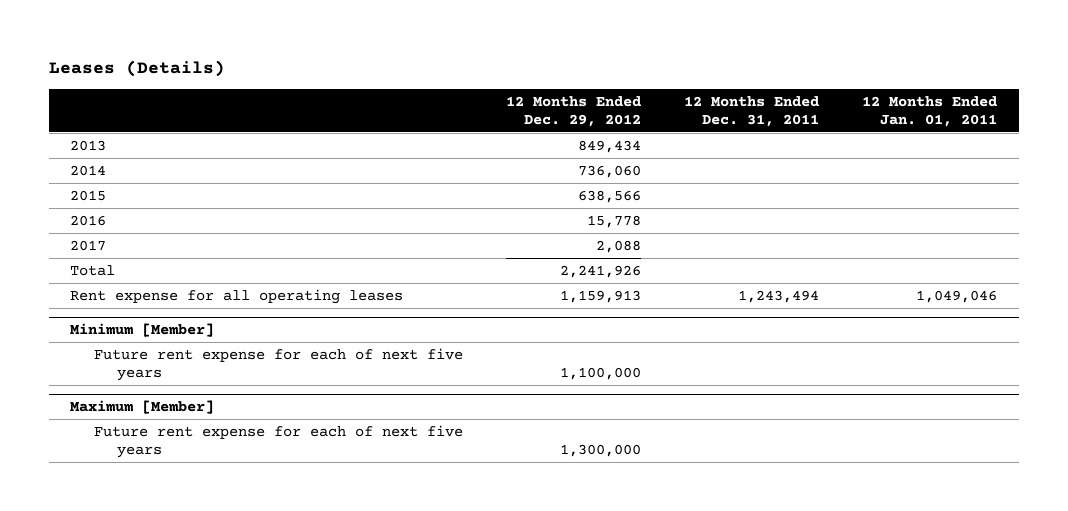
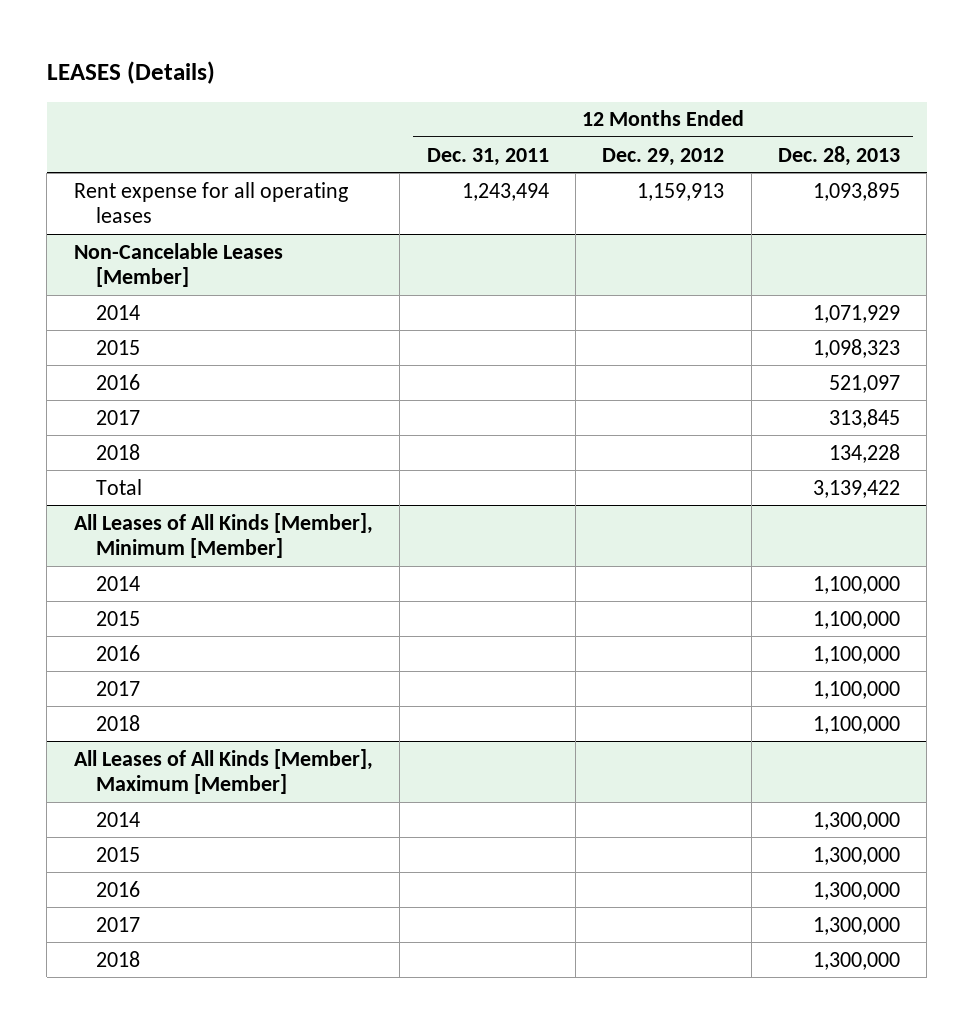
[48,60,225,78] Leases (Details) -> [46,61,215,85] LEASES (Details)
[862,95,998,128] 12 Months Ended Jan. 01, 2011 -> none
none -> [777,145,900,166] Dec. 28, 2013
[70,139,107,151] 2013 -> none
[70,164,107,176] 2014 -> none
[70,189,107,201] 2015 -> none
[70,214,107,226] 2016 -> none
[70,239,107,251] 2017 -> none
[70,264,116,276] Total -> none
[93,347,463,382] Future rent expense for each of next five years -> none
[93,424,463,459] Future rent expense for each of next five years -> none
none -> [73,242,283,288] Non-Cancelable Leases [Member]
none -> [96,304,141,320] 2014
none -> [96,339,141,355] 2015
none -> [96,373,141,390] 2016
none -> [96,409,141,425] 2017
none -> [96,443,141,460] 2018
none -> [96,478,143,495] Total
[70,323,215,338] Minimum [Member] -> [73,512,373,559] All Leases of All Kinds [Member], Minimum [Member]
none -> [96,575,141,591] 2014
none -> [96,610,141,626] 2015
none -> [96,644,141,661] 2016
none -> [96,680,141,696] 2017
none -> [96,714,141,731] 2018
[70,400,215,415] Maximum [Member] -> [73,748,373,795] All Leases of All Kinds [Member], Maximum [Member]
none -> [96,811,141,827] 2014
none -> [96,846,141,862] 2015
none -> [96,880,141,897] 2016
none -> [96,916,141,932] 2017
none -> [96,950,141,967] 2018

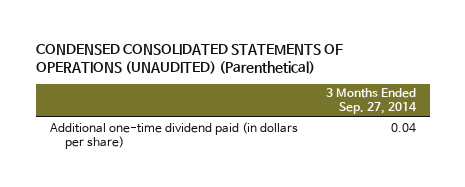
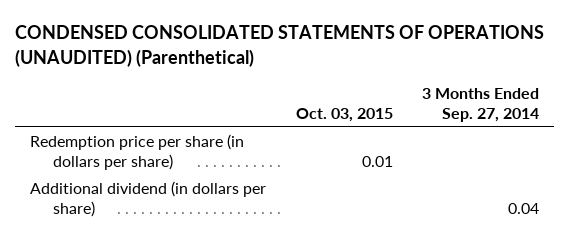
none -> [295,107,393,122] Oct. 03, 2015
none -> [29,134,244,171] Redemption price per share (in dollars per share)
[49,121,298,149] Additional one-time dividend paid (in dollars per share) -> [29,181,266,218] Additional dividend (in dollars per share)

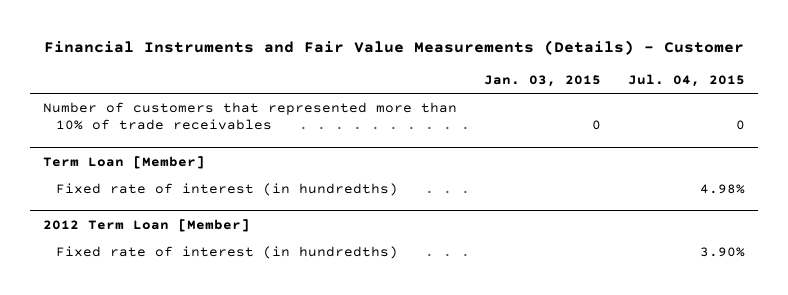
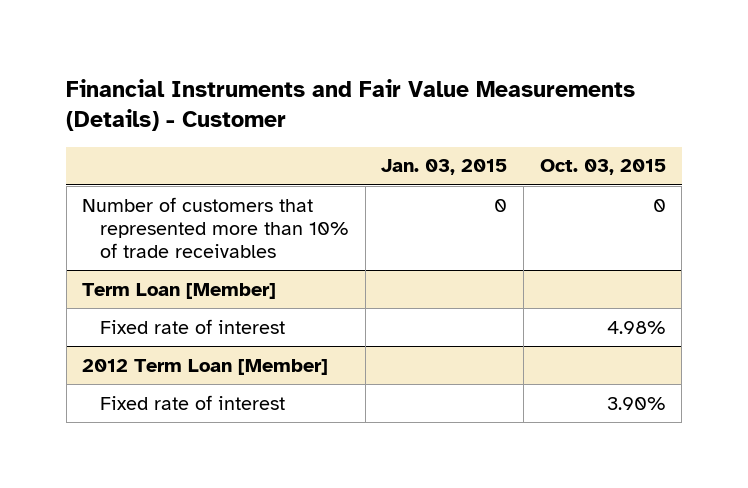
[627,73,745,87] Jul. 04, 2015 -> none
none -> [539,159,666,176] Oct. 03, 2015
[55,182,398,196] Fixed rate of interest (in hundredths) -> [100,318,286,334] Fixed rate of interest
[55,245,398,259] Fixed rate of interest (in hundredths) -> [100,394,286,410] Fixed rate of interest

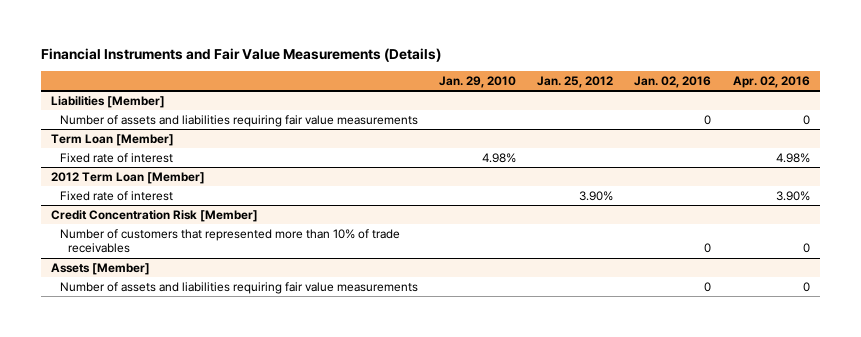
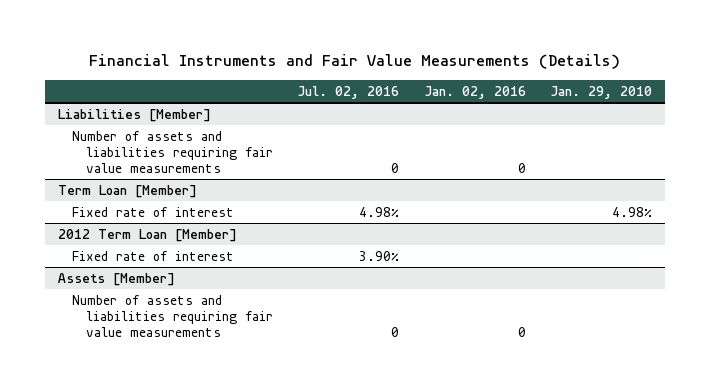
[537,76,614,89] Jan. 25, 2012 -> none
[732,76,810,89] Apr. 02, 2016 -> none
none -> [298,85,400,99] Jul. 02, 2016
[51,209,259,222] Credit Concentration Risk [Member] -> none
[59,228,400,254] Number of customers that represented more than 10% of trade receivables -> none

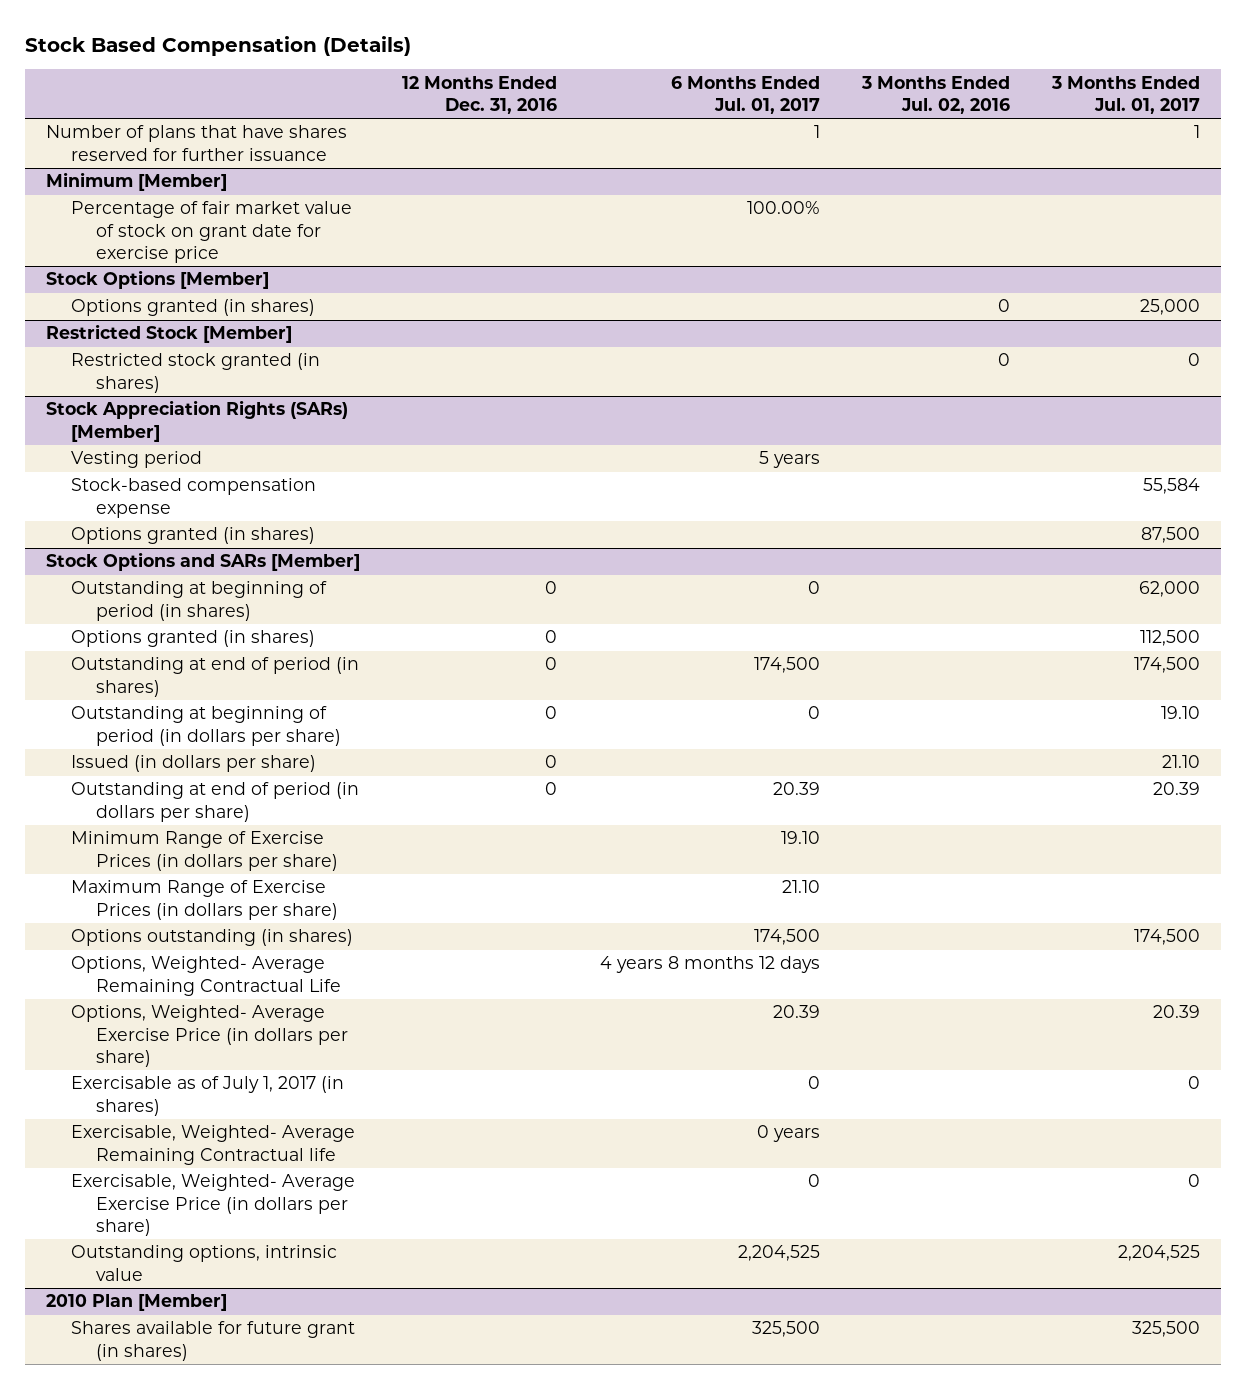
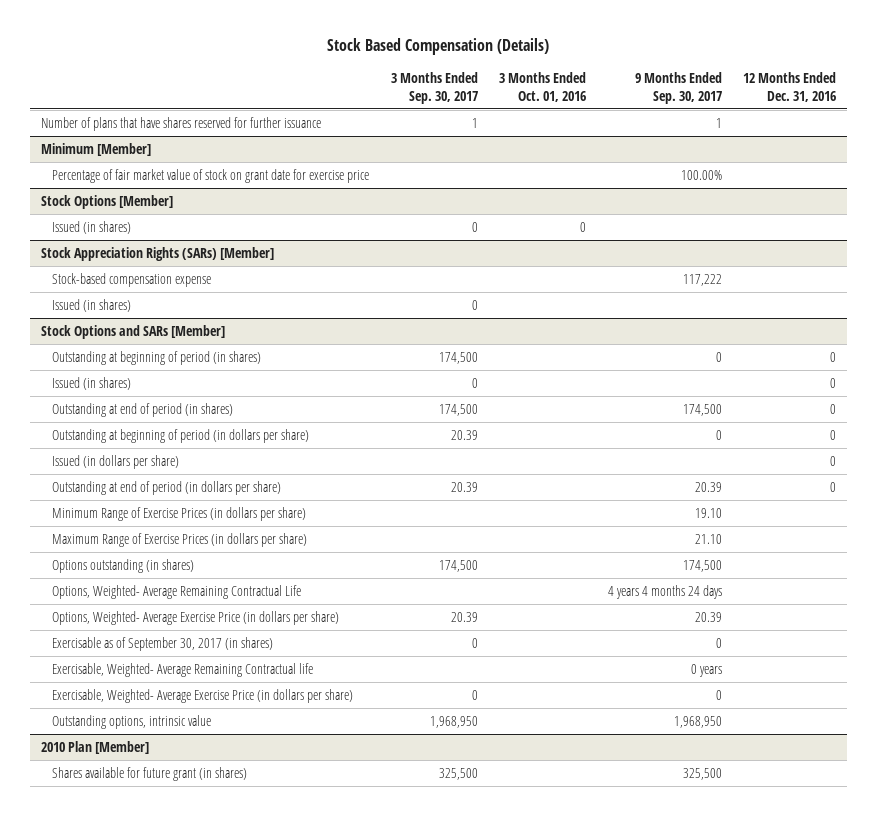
[670,75,820,115] 6 Months Ended Jul. 01, 2017 -> none
[860,75,1010,115] 3 Months Ended Jul. 02, 2016 -> none
[1050,75,1200,115] 3 Months Ended Jul. 01, 2017 -> none
none -> [390,72,478,104] 3 Months Ended Sep. 30, 2017
none -> [499,72,587,102] 3 Months Ended Oct. 01, 2016
none -> [634,72,722,104] 9 Months Ended Sep. 30, 2017
[46,324,293,344] Restricted Stock [Member] -> none
[71,353,321,393] Restricted stock granted (in shares) -> none
[71,299,316,317] Options granted (in shares) -> [52,220,132,234] Issued (in shares)
[71,451,203,469] Vesting period -> none
[71,527,316,545] Options granted (in shares) -> [52,298,132,312] Issued (in shares)
[71,630,316,648] Options granted (in shares) -> [52,376,132,390] Issued (in shares)
[71,1076,345,1116] Exercisable as of July 1, 2017 (in shares) -> [52,636,274,651] Exercisable as of September 30, 2017 (in shares)

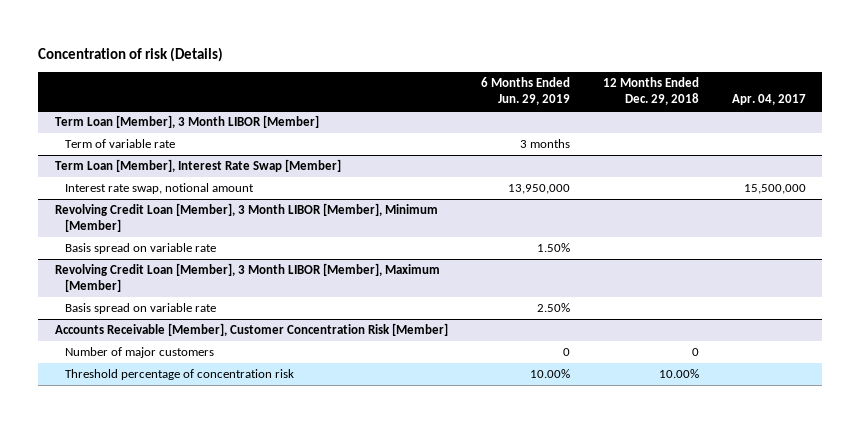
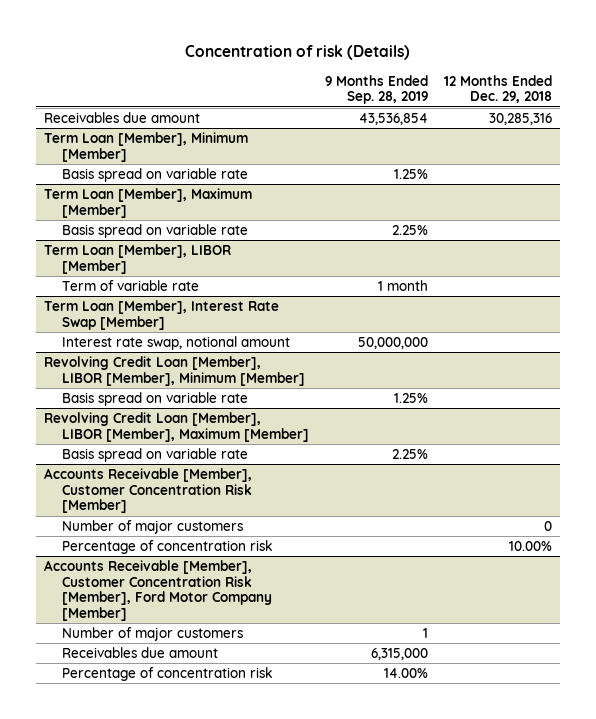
[480,77,570,106] 6 Months Ended Jun. 29, 2019 -> none
[731,94,806,106] Apr. 04, 2017 -> none
none -> [324,74,428,105] 9 Months Ended Sep. 28, 2019
none -> [44,111,201,123] Receivables due amount
none -> [44,131,249,162] Term Loan [Member], Minimum [Member]
none -> [61,167,248,182] Basis spread on variable rate
none -> [44,187,253,218] Term Loan [Member], Maximum [Member]
none -> [61,223,248,238] Basis spread on variable rate
[54,115,319,129] Term Loan [Member], 3 Month LIBOR [Member] -> [44,243,232,274] Term Loan [Member], LIBOR [Member]
[54,203,438,233] Revolving Credit Loan [Member], 3 Month LIBOR [Member], Minimum [Member] -> [44,355,305,386] Revolving Credit Loan [Member], LIBOR [Member], Minimum [Member]
[54,263,440,293] Revolving Credit Loan [Member], 3 Month LIBOR [Member], Maximum [Member] -> [44,411,309,442] Revolving Credit Loan [Member], LIBOR [Member], Maximum [Member]
[65,369,295,381] Threshold percentage of concentration risk -> [61,539,273,554] Percentage of concentration risk
none -> [44,559,272,621] Accounts Receivable [Member], Customer Concentration Risk [Member], Ford Motor Company [Member]
none -> [61,626,243,641] Number of major customers
none -> [61,646,218,658] Receivables due amount
none -> [61,666,273,681] Percentage of concentration risk

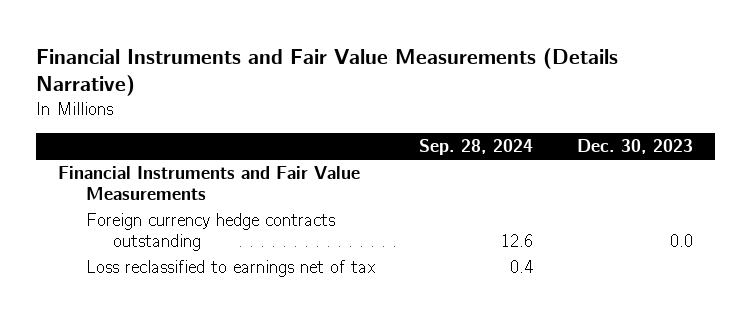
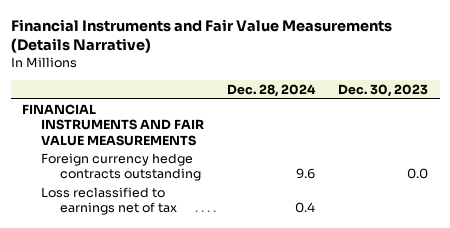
[418,139,533,156] Sep. 28, 2024 -> none
none -> [227,83,317,97] Dec. 28, 2024
[58,166,361,201] Financial Instruments and Fair Value Measurements -> [22,104,205,146] FINANCIAL INSTRUMENTS AND FAIR VALUE MEASUREMENTS

